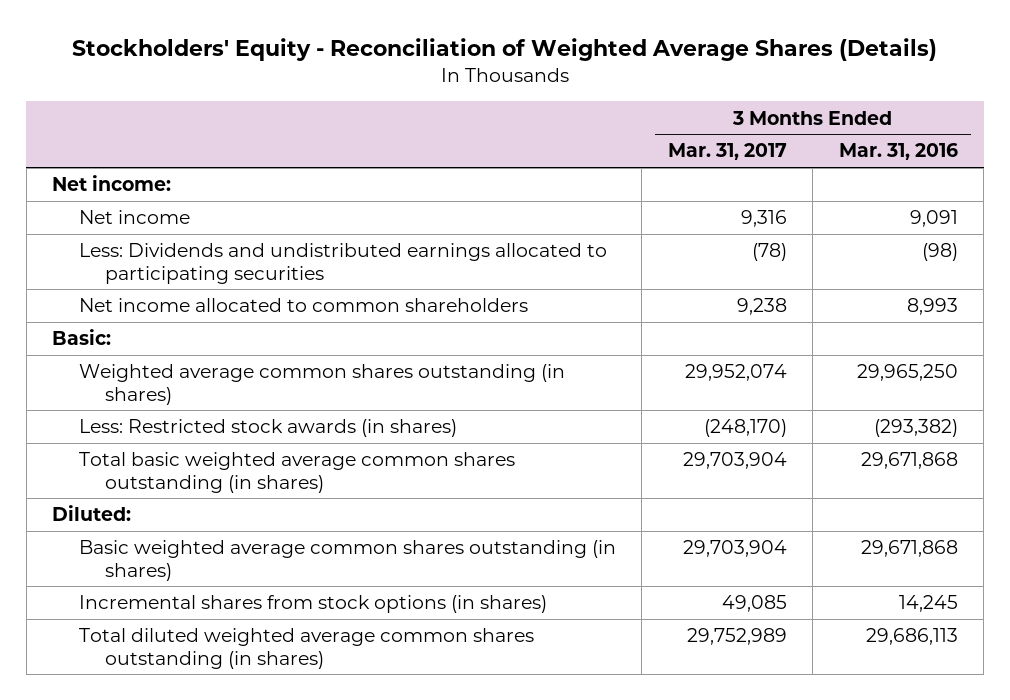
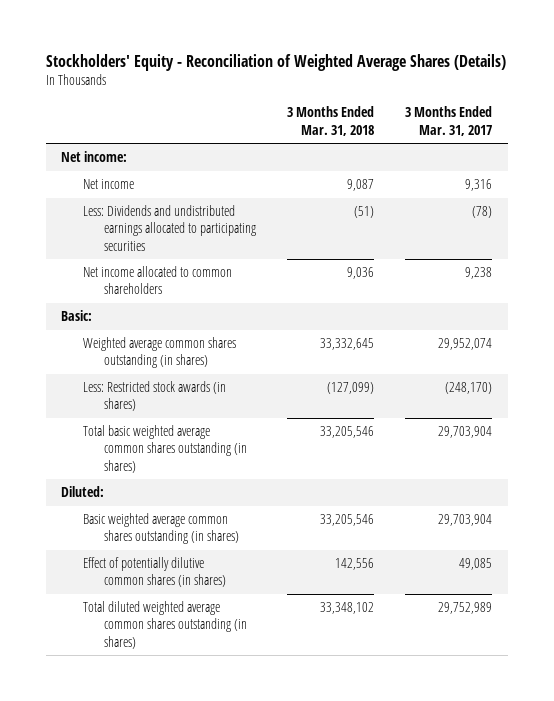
[838,143,958,161] Mar. 31, 2016 -> none
none -> [287,106,375,136] 3 Months Ended Mar. 31, 2018
[78,595,547,614] Incremental shares from stock options (in shares) -> [82,557,227,588] Effect of potentially dilutive common shares (in shares)

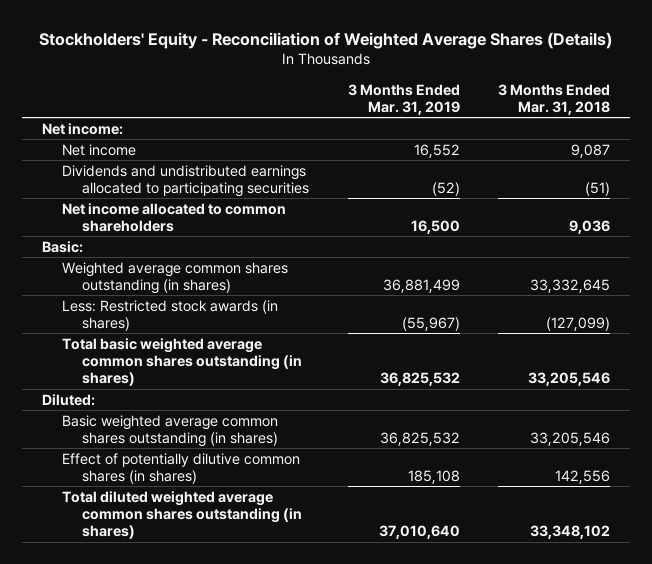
[405,106,493,136] 3 Months Ended Mar. 31, 2017 -> none
none -> [347,83,460,115] 3 Months Ended Mar. 31, 2019
[82,205,257,251] Less: Dividends and undistributed earnings allocated to participating securities -> [61,164,310,197] Dividends and undistributed earnings allocated to participating securities

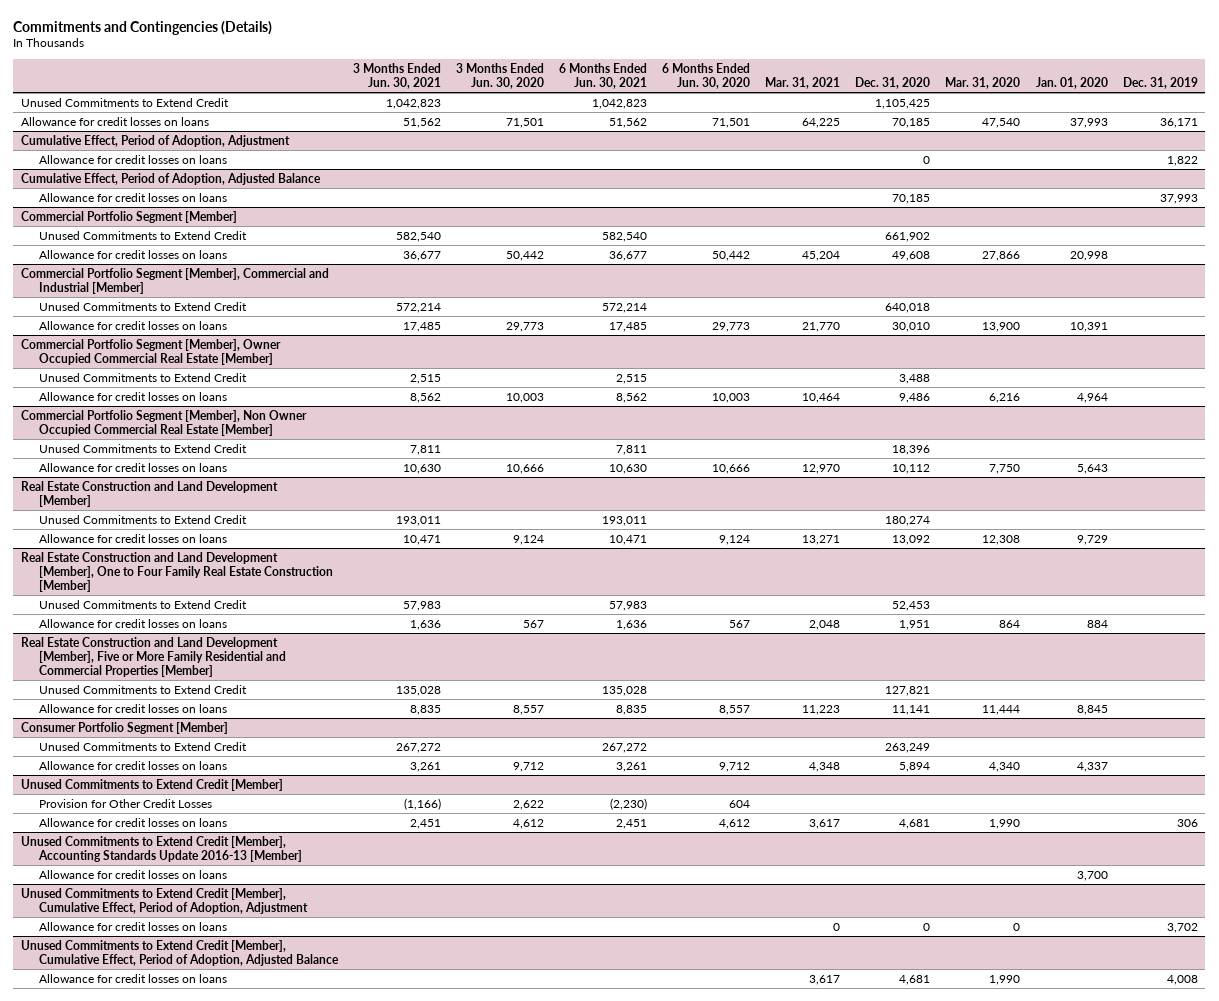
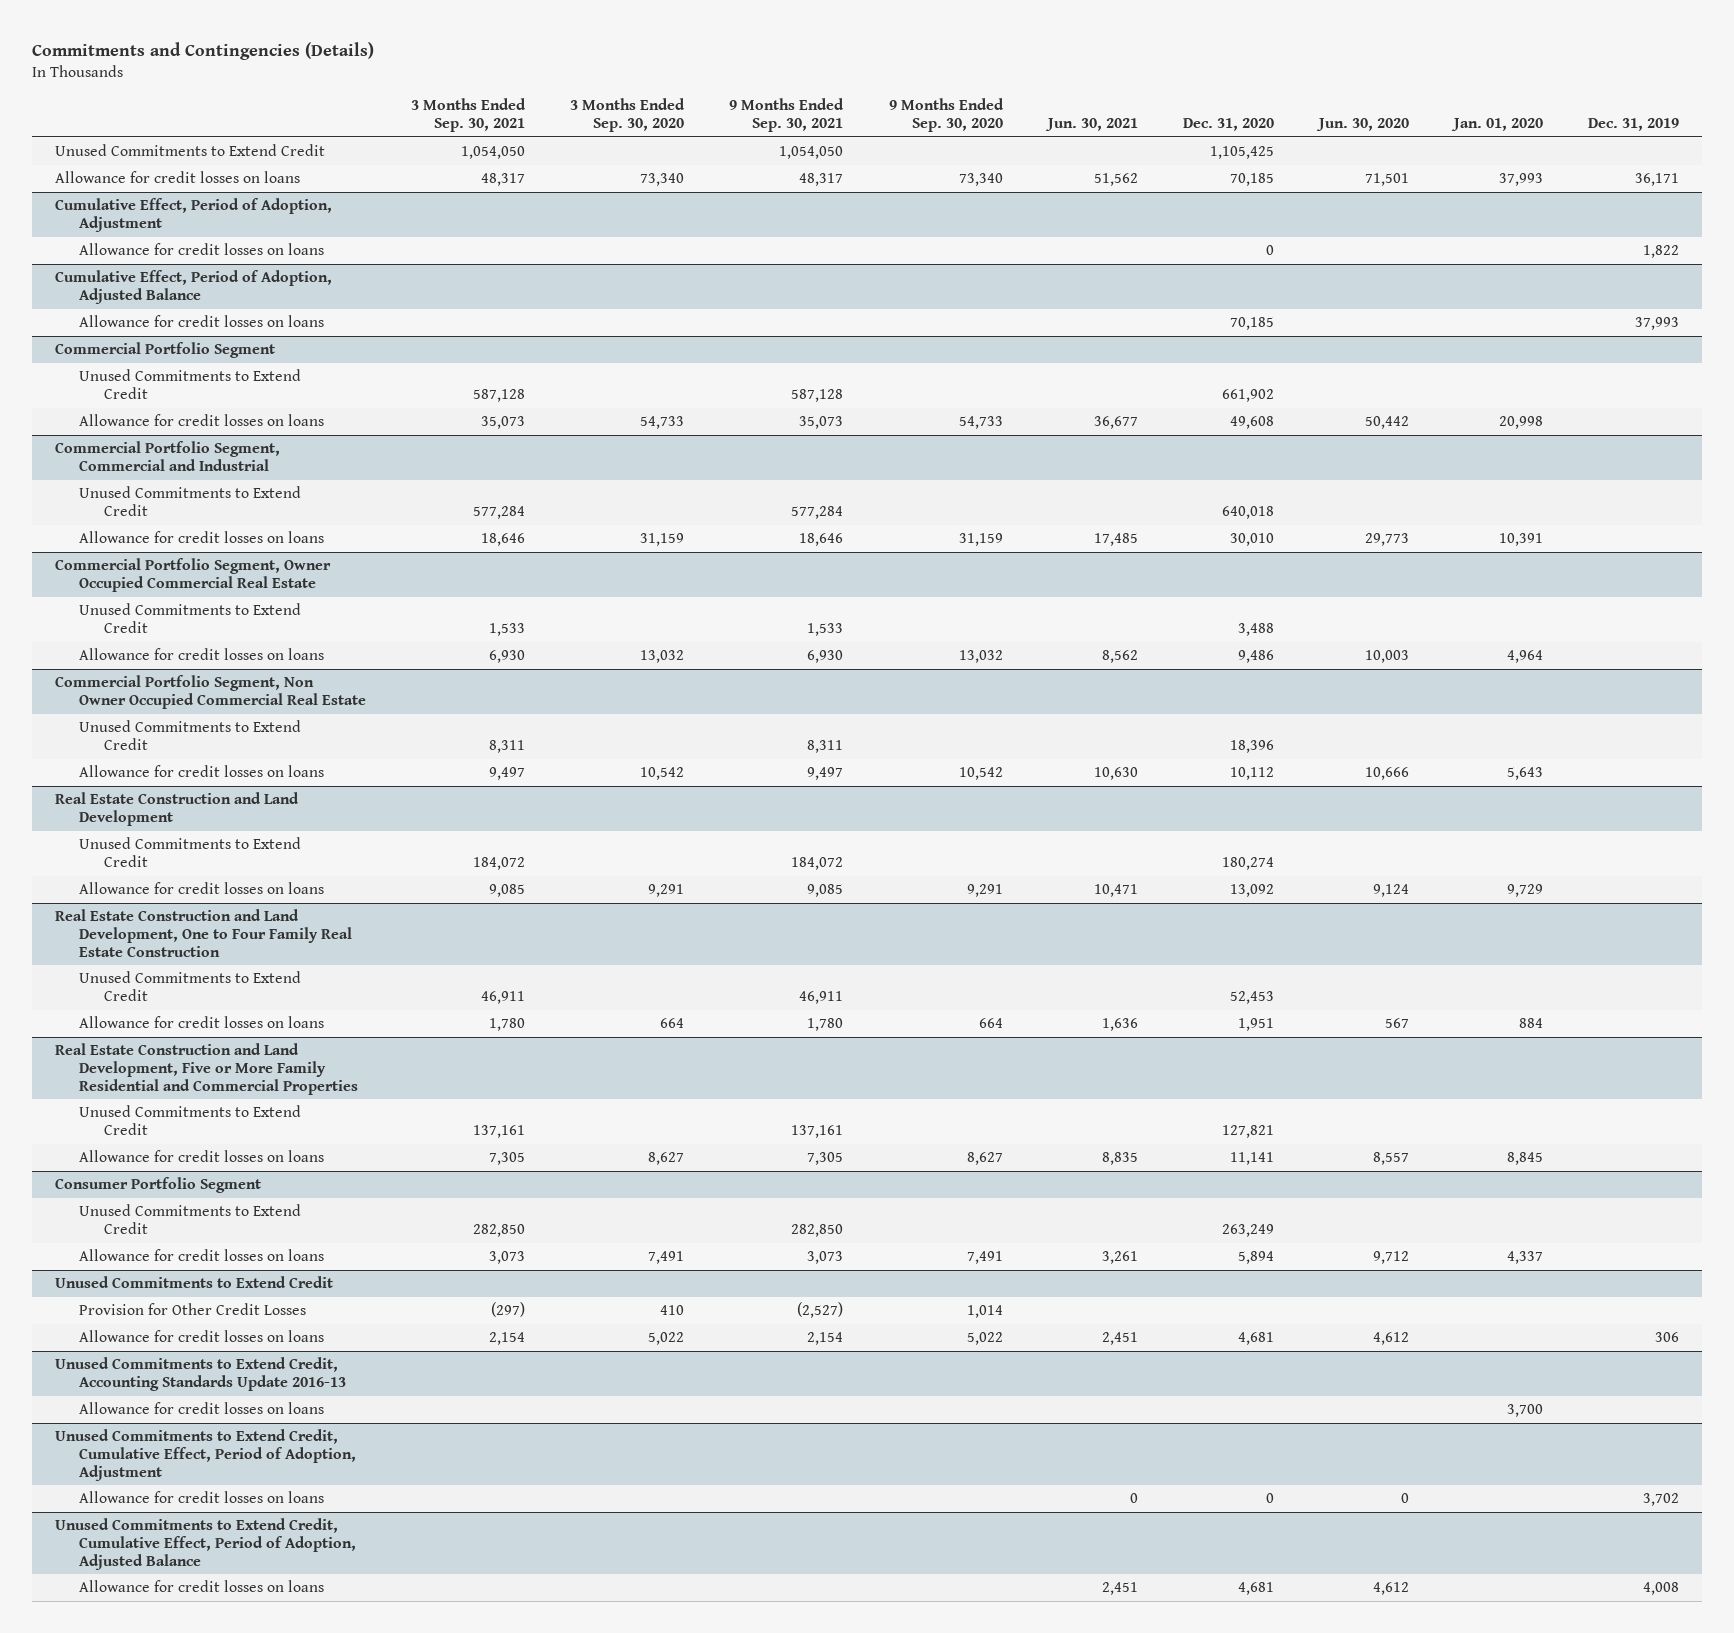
[353,62,442,89] 3 Months Ended Jun. 30, 2021 -> none
[456,62,545,89] 3 Months Ended Jun. 30, 2020 -> none
[559,62,648,89] 6 Months Ended Jun. 30, 2021 -> none
[662,62,751,89] 6 Months Ended Jun. 30, 2020 -> none
[765,76,841,89] Mar. 31, 2021 -> none
[945,76,1021,89] Mar. 31, 2020 -> none
none -> [411,98,527,133] 3 Months Ended Sep. 30, 2021
none -> [570,98,686,133] 3 Months Ended Sep. 30, 2020
none -> [729,98,845,133] 9 Months Ended Sep. 30, 2021
none -> [888,98,1004,133] 9 Months Ended Sep. 30, 2020
none -> [1044,118,1138,132] Jun. 30, 2021
none -> [1316,118,1410,132] Jun. 30, 2020
[20,210,237,223] Commercial Portfolio Segment [Member] -> [54,342,275,359] Commercial Portfolio Segment
[20,267,329,294] Commercial Portfolio Segment [Member], Commercial and Industrial [Member] -> [54,441,280,471] Commercial Portfolio Segment, Commercial and Industrial
[20,338,281,365] Commercial Portfolio Segment [Member], Owner Occupied Commercial Real Estate [Member] -> [54,558,331,592] Commercial Portfolio Segment, Owner Occupied Commercial Real Estate
[20,409,307,436] Commercial Portfolio Segment [Member], Non Owner Occupied Commercial Real Estate [Member] -> [54,675,367,709] Commercial Portfolio Segment, Non Owner Occupied Commercial Real Estate
[20,480,278,507] Real Estate Construction and Land Development [Member] -> [54,792,299,826] Real Estate Construction and Land Development
[20,551,334,592] Real Estate Construction and Land Development [Member], One to Four Family Real Estate Construction [Member] -> [54,909,353,957] Real Estate Construction and Land Development, One to Four Family Real Estate Construction
[20,636,287,677] Real Estate Construction and Land Development [Member], Five or More Family Residential and Commercial Properties [Member] -> [54,1043,359,1095] Real Estate Construction and Land Development, Five or More Family Residential and Commercial Properties
[20,721,228,734] Consumer Portfolio Segment [Member] -> [54,1177,261,1194] Consumer Portfolio Segment
[20,778,283,791] Unused Commitments to Extend Credit [Member] -> [54,1276,333,1289] Unused Commitments to Extend Credit
[20,835,303,862] Unused Commitments to Extend Credit [Member], Accounting Standards Update 2016-13 [Member] -> [54,1357,347,1391] Unused Commitments to Extend Credit, Accounting Standards Update 2016-13
[20,887,309,914] Unused Commitments to Extend Credit [Member], Cumulative Effect, Period of Adoption, Adjustment -> [54,1429,357,1481] Unused Commitments to Extend Credit, Cumulative Effect, Period of Adoption, Adjustment
[20,939,340,966] Unused Commitments to Extend Credit [Member], Cumulative Effect, Period of Adoption, Adjusted Balance -> [54,1518,357,1570] Unused Commitments to Extend Credit, Cumulative Effect, Period of Adoption, Adjusted Balance

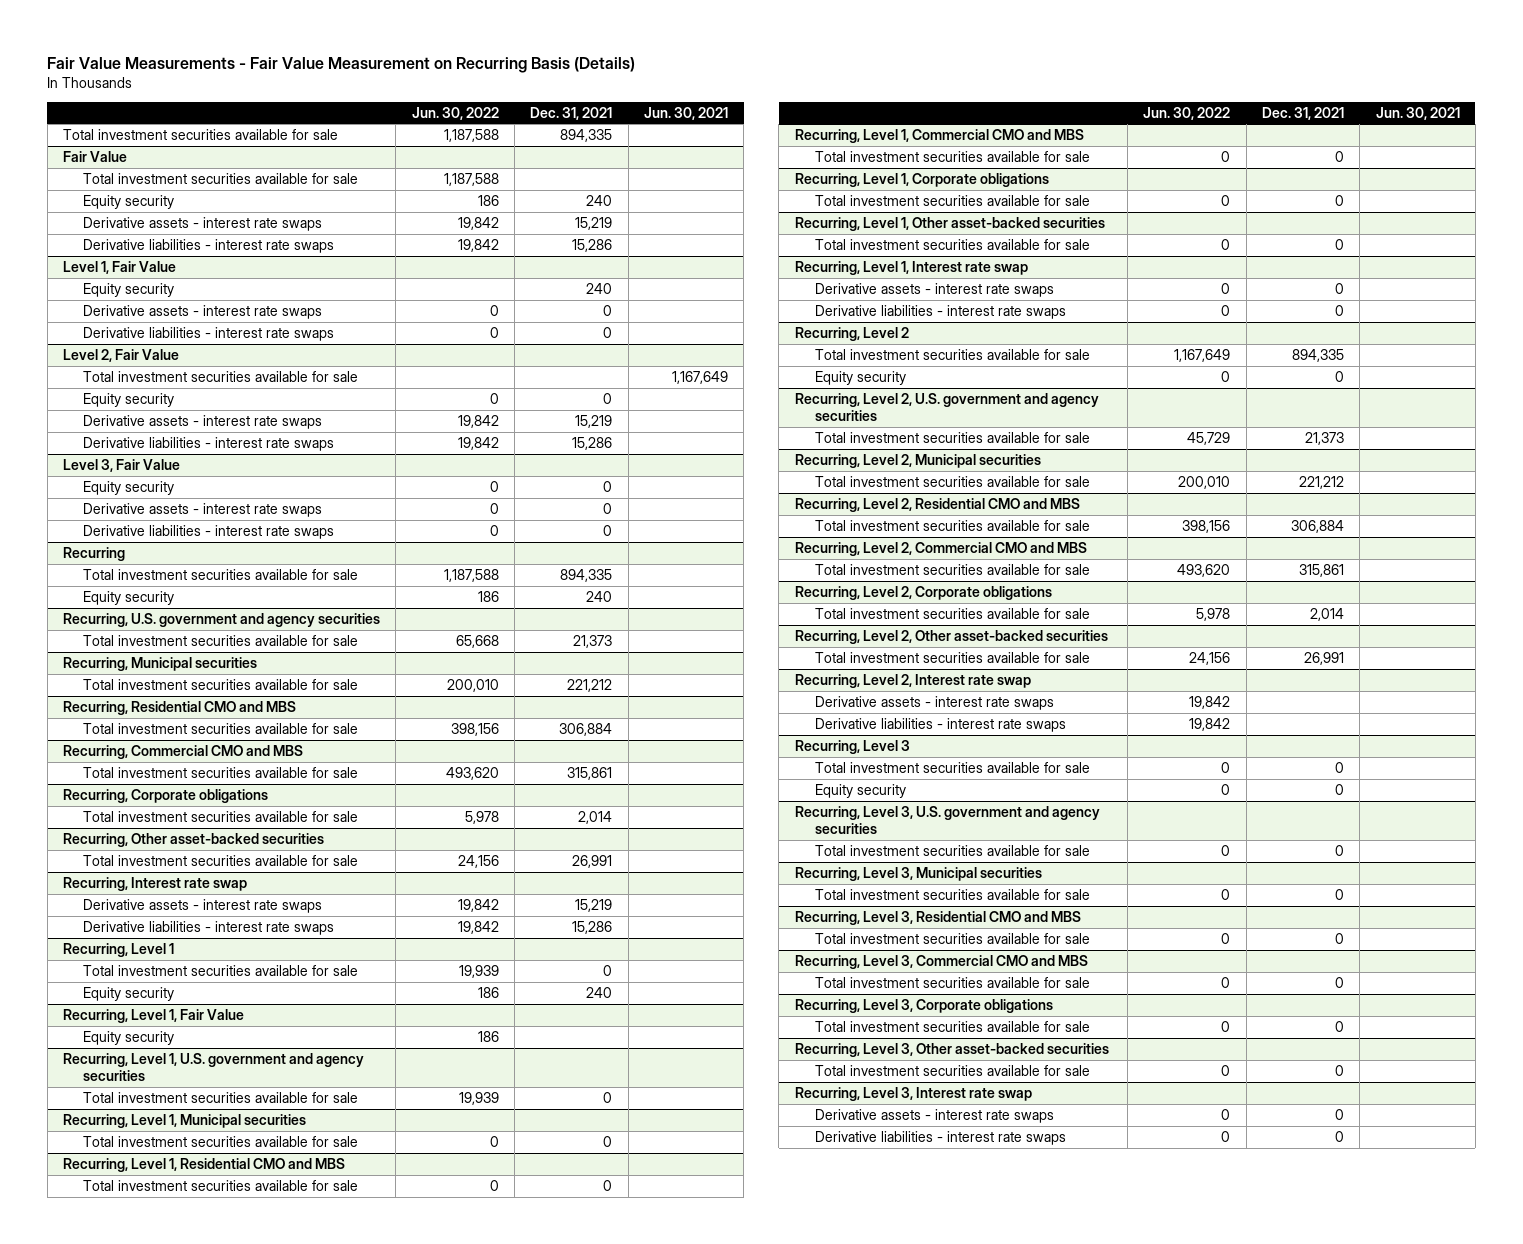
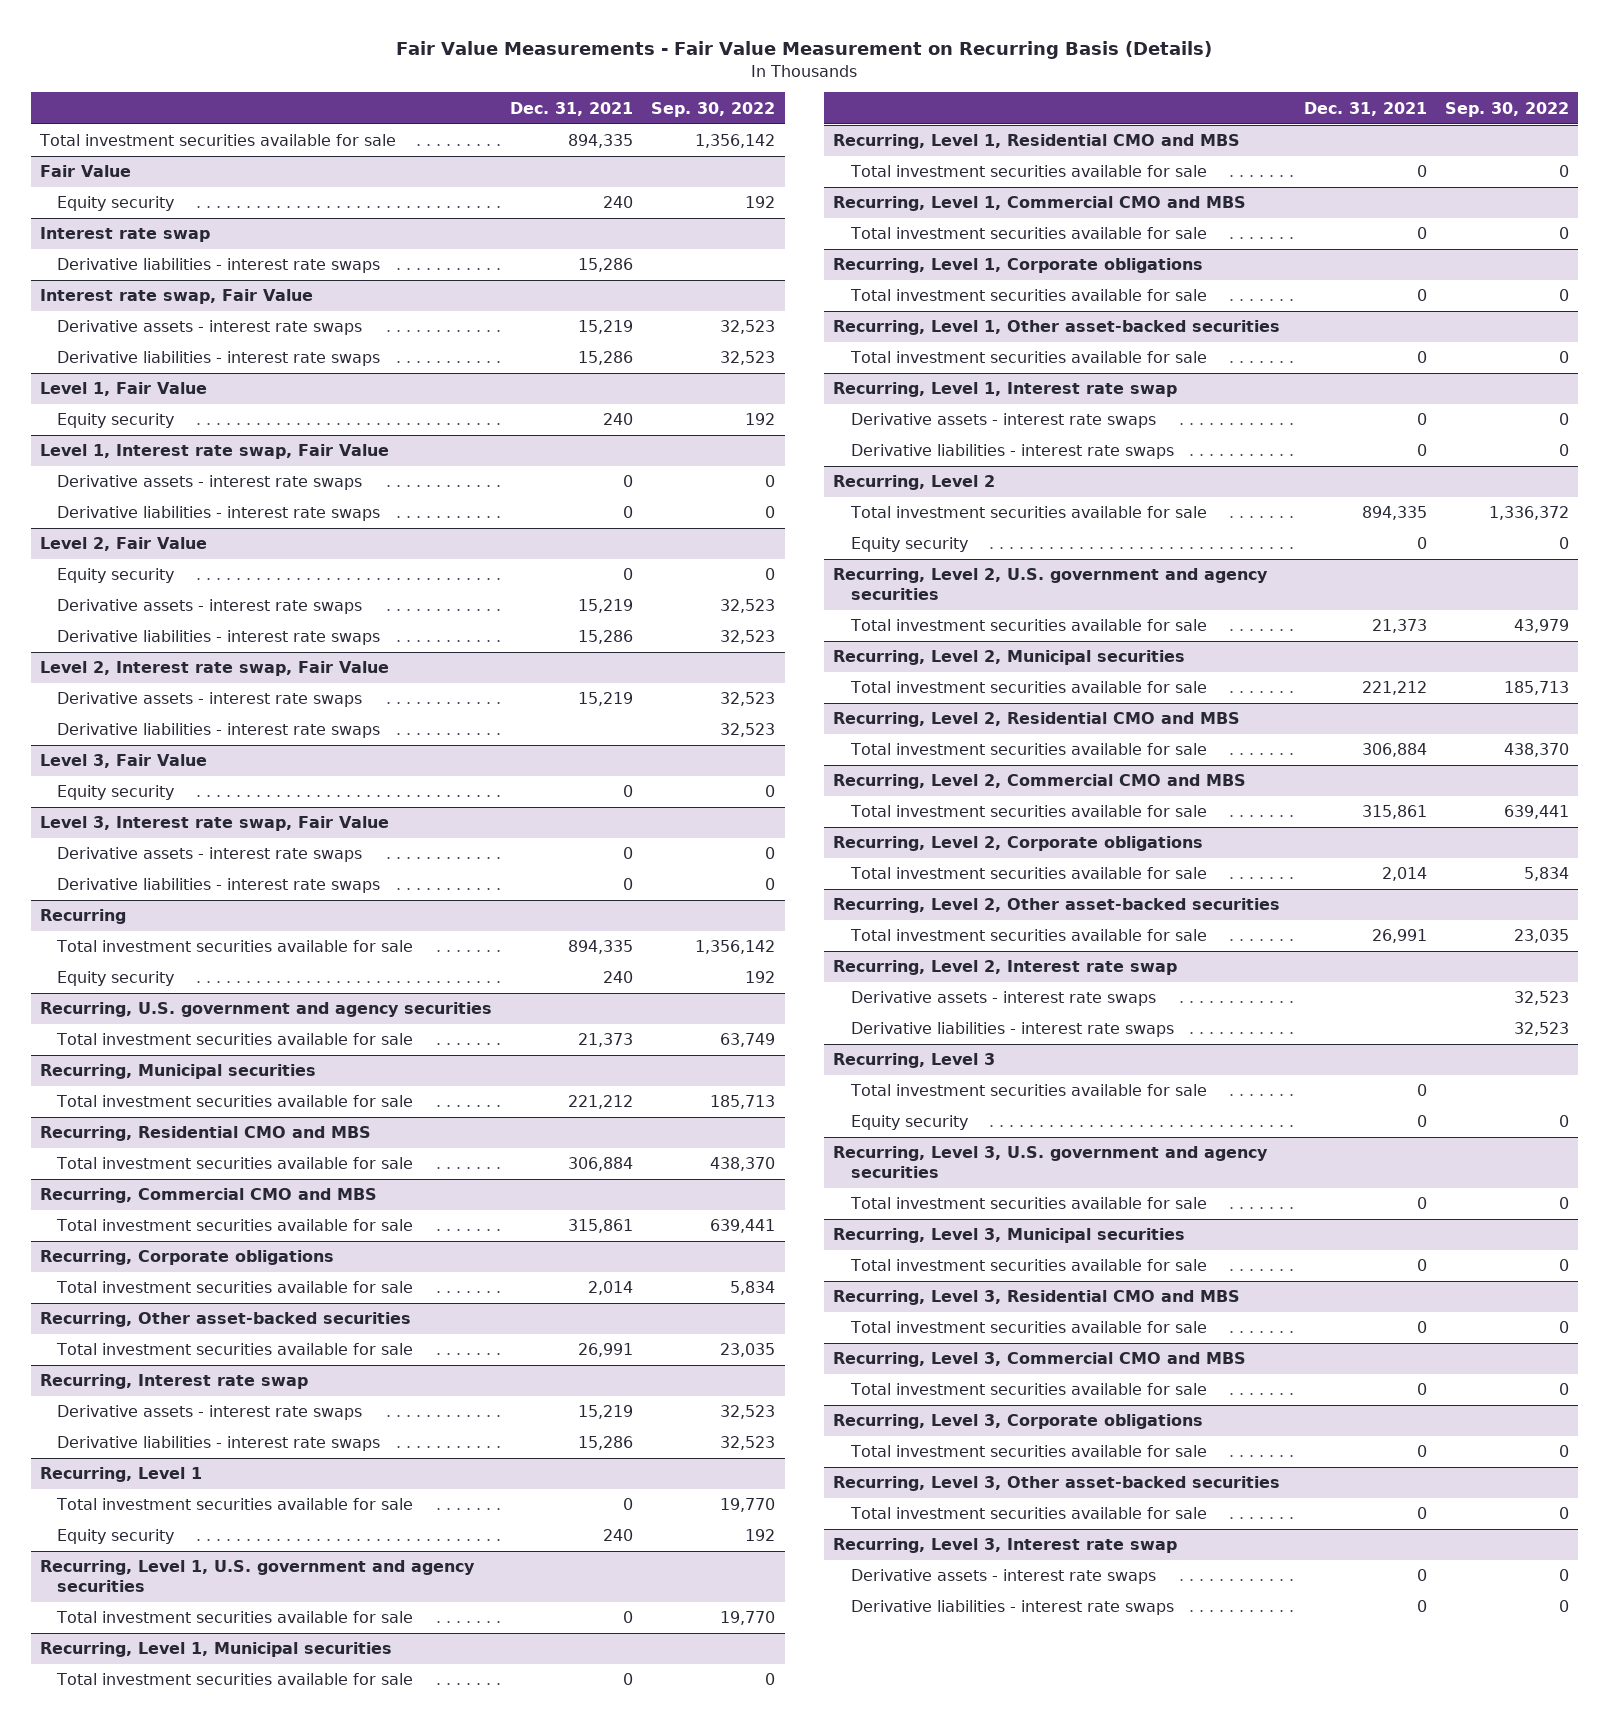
[411,106,499,120] Jun. 30, 2022 -> none
[643,106,728,120] Jun. 30, 2021 -> none
none -> [651,101,776,117] Sep. 30, 2022
[83,172,359,184] Total investment securities available for sale -> none
none -> [39,227,210,243] Interest rate swap
none -> [57,258,381,274] Derivative liabilities - interest rate swaps
none -> [39,289,313,305] Interest rate swap, Fair Value
none -> [39,444,389,460] Level 1, Interest rate swap, Fair Value
[83,370,359,382] Total investment securities available for sale -> none
none -> [39,661,389,677] Level 2, Interest rate swap, Fair Value
none -> [57,692,363,708] Derivative assets - interest rate swaps
none -> [57,723,381,739] Derivative liabilities - interest rate swaps
none -> [39,816,389,832] Level 3, Interest rate swap, Fair Value
[62,1008,244,1023] Recurring, Level 1, Fair Value -> none
[83,1030,175,1045] Equity security -> none

